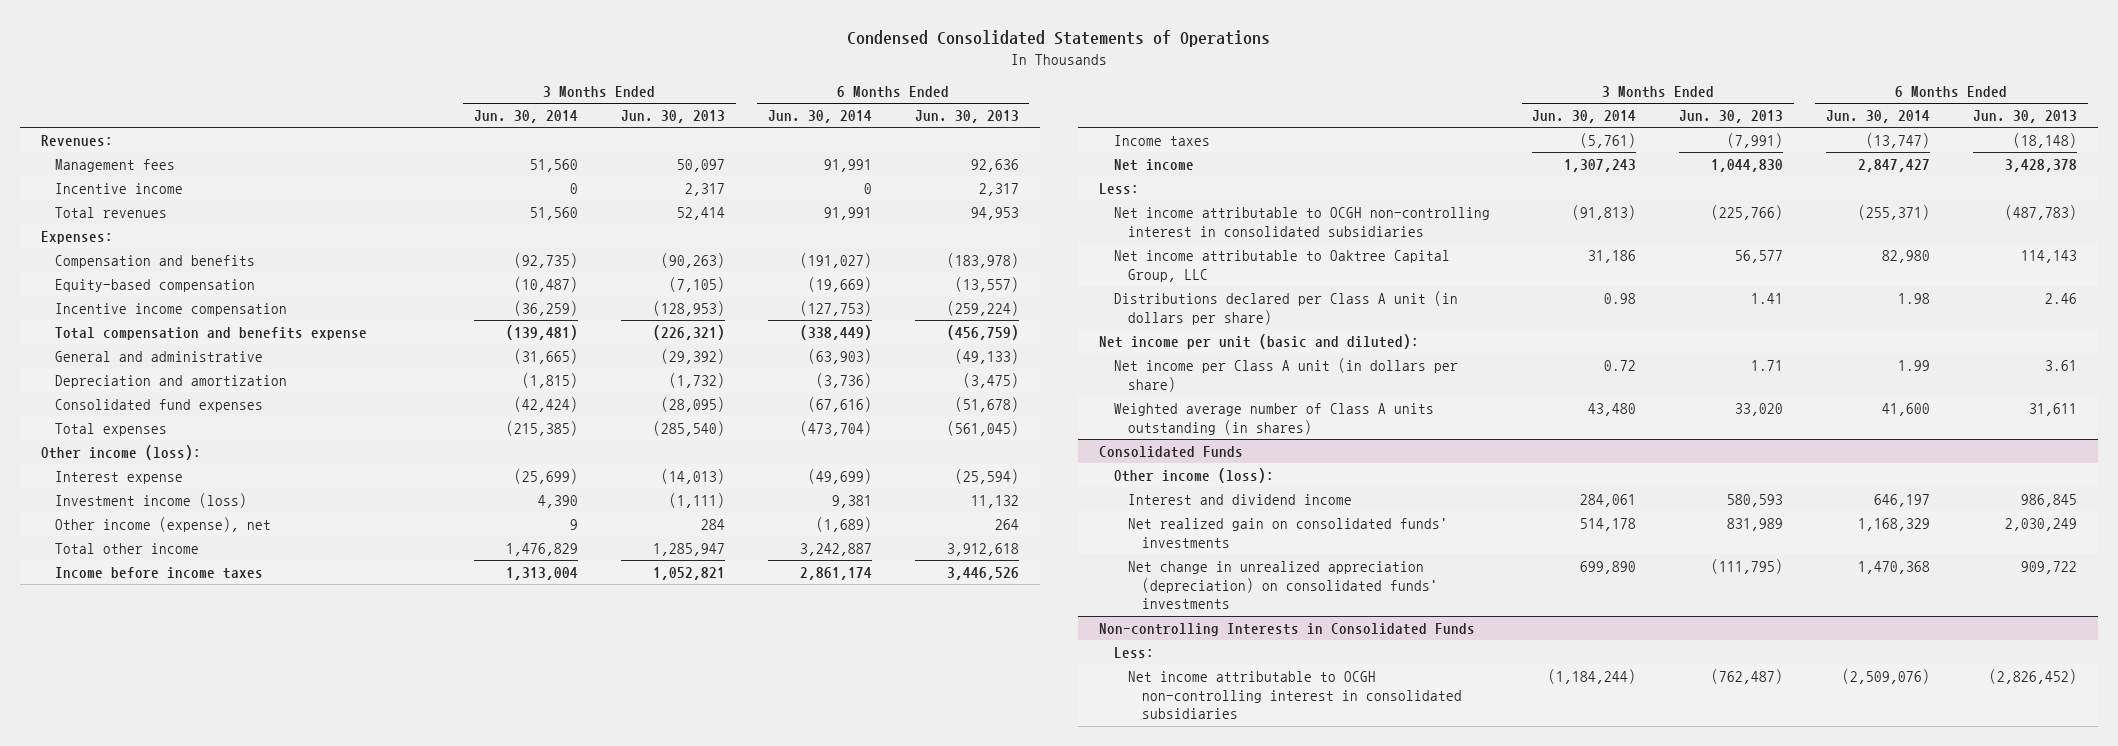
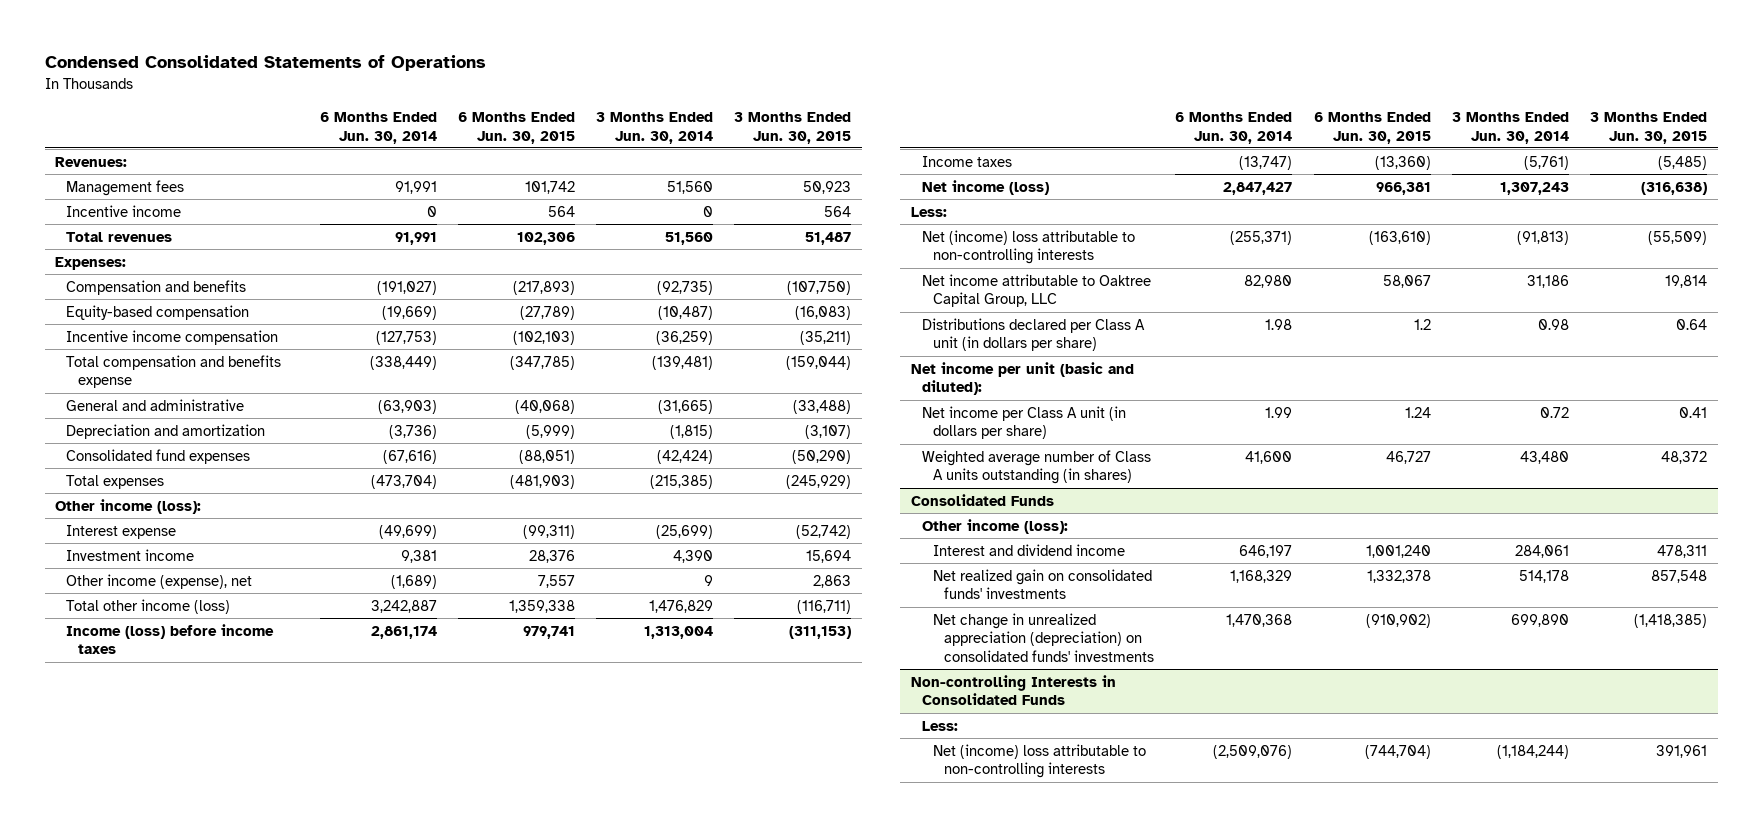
[620,109,725,123] Jun. 30, 2013 -> none
[914,109,1019,123] Jun. 30, 2013 -> none
none -> [458,111,576,144] 6 Months Ended Jun. 30, 2015
none -> [734,111,852,144] 3 Months Ended Jun. 30, 2015
[55,492,248,508] Investment income (loss) -> [66,548,195,561] Investment income
[55,542,200,554] Total other income -> [66,598,231,614] Total other income (loss)
[55,566,264,579] Income before income taxes -> [66,623,275,655] Income (loss) before income taxes
[1113,158,1194,171] Net income -> [921,179,1049,195] Net income (loss)
[1113,206,1490,237] Net income attributable to OCGH non-controlling interest in consolidated subsidiaries -> [921,229,1135,265] Net (income) loss attributable to non-controlling interests
[1127,670,1462,720] Net income attributable to OCGH non-controlling interest in consolidated subsidiaries -> [932,743,1146,779] Net (income) loss attributable to non-controlling interests

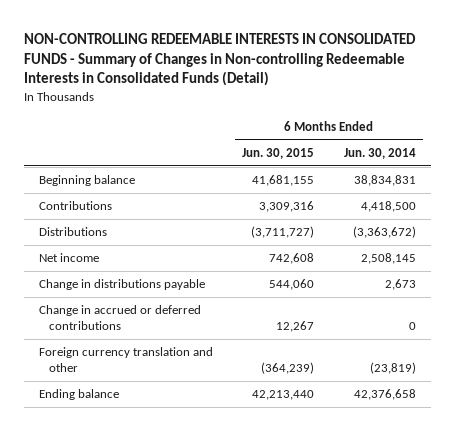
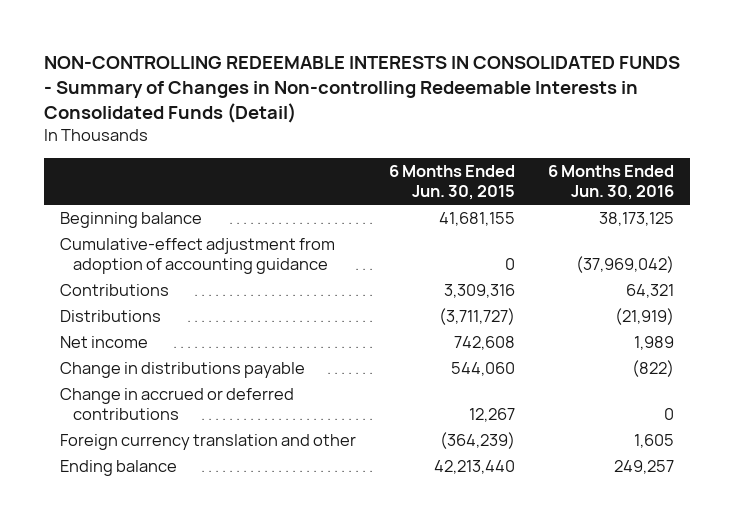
[343,147,416,159] Jun. 30, 2014 -> none
none -> [547,164,674,201] 6 Months Ended Jun. 30, 2016
none -> [60,237,336,275] Cumulative-effect adjustment from adoption of accounting guidance

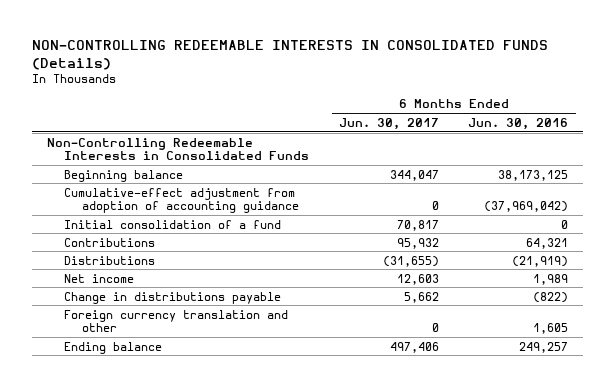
[43,55,680,124] NON-CONTROLLING REDEEMABLE INTERESTS IN CONSOLIDATED FUNDS - Summary of Changes in Non-controlling Redeemable Interests in Consolidated Funds (Detail) -> [32,40,549,70] NON-CONTROLLING REDEEMABLE INTERESTS IN CONSOLIDATED FUNDS (Details)
[388,164,515,201] 6 Months Ended Jun. 30, 2015 -> none
none -> [338,117,439,130] Jun. 30, 2017
none -> [47,137,310,160] Non-Controlling Redeemable Interests in Consolidated Funds
none -> [64,219,282,229] Initial consolidation of a fund
[60,387,295,421] Change in accrued or deferred contributions -> none

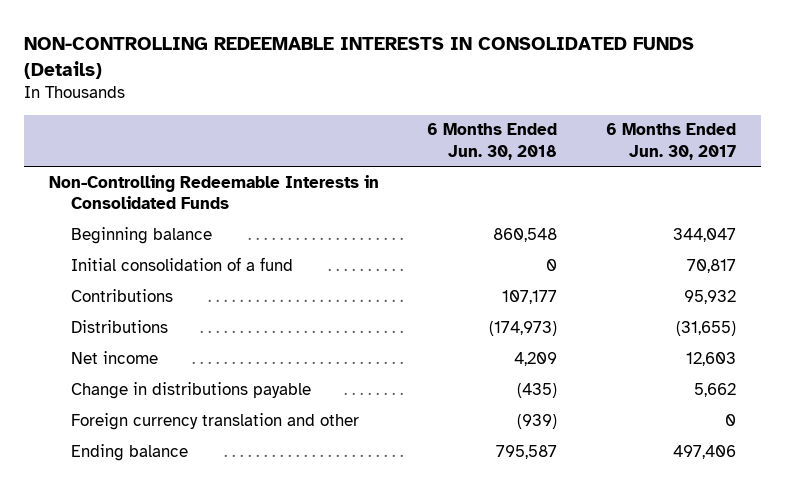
[468,117,569,130] Jun. 30, 2016 -> none
none -> [427,123,558,160] 6 Months Ended Jun. 30, 2018
[64,187,299,213] Cumulative-effect adjustment from adoption of accounting guidance -> none

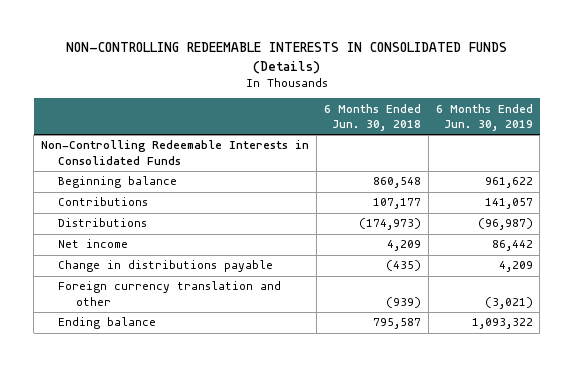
[606,123,737,160] 6 Months Ended Jun. 30, 2017 -> none
none -> [435,103,533,132] 6 Months Ended Jun. 30, 2019
[70,256,293,271] Initial consolidation of a fund -> none

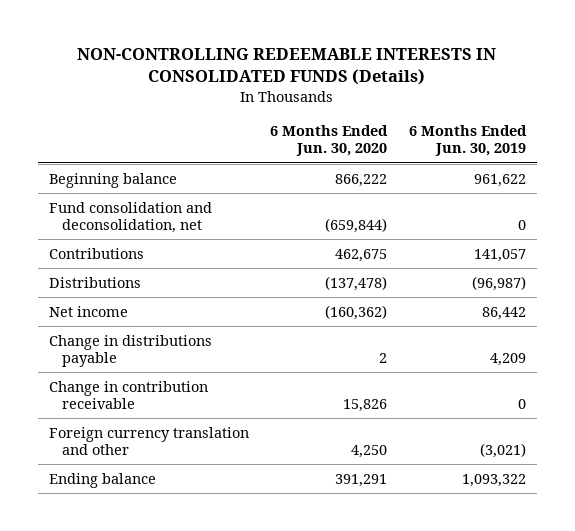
[323,103,421,132] 6 Months Ended Jun. 30, 2018 -> none
none -> [270,124,389,157] 6 Months Ended Jun. 30, 2020
[41,140,310,165] Non-Controlling Redeemable Interests in Consolidated Funds -> none
none -> [48,201,212,234] Fund consolidation and deconsolidation, net
none -> [48,380,208,410] Change in contribution receivable

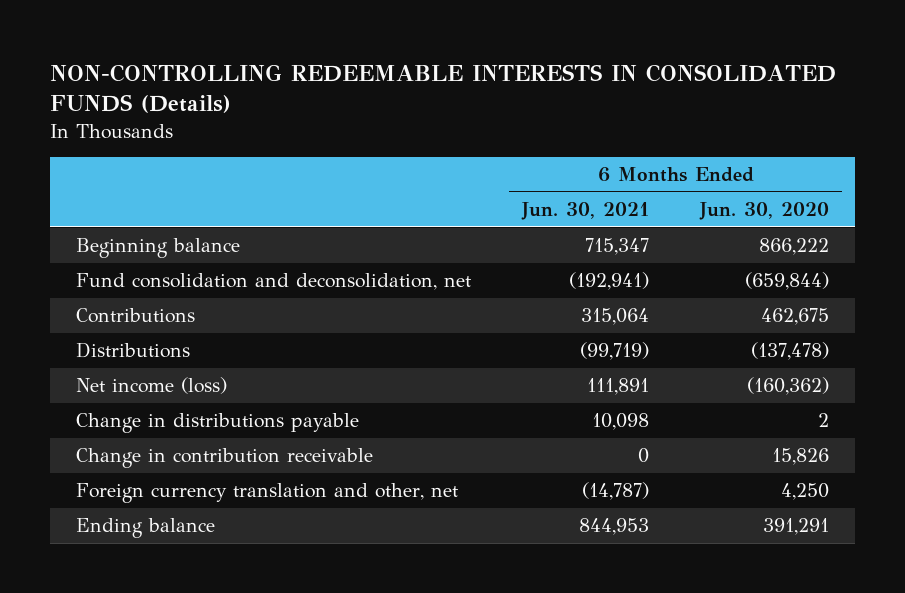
[409,124,528,157] 6 Months Ended Jun. 30, 2019 -> none
none -> [521,202,650,221] Jun. 30, 2021
[48,305,128,317] Net income -> [75,377,227,395] Net income (loss)
[48,426,249,456] Foreign currency translation and other -> [75,483,458,504] Foreign currency translation and other, net

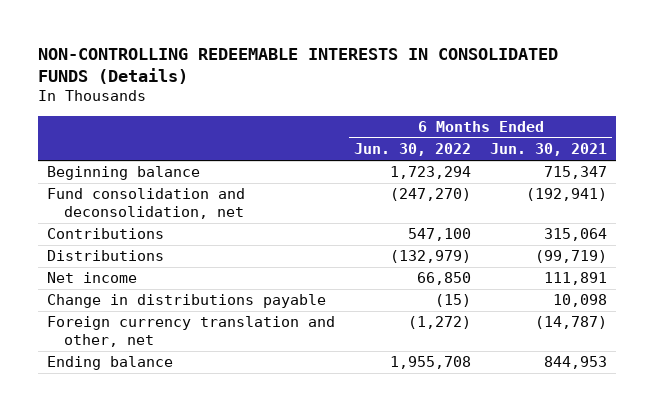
[699,202,830,221] Jun. 30, 2020 -> none
none -> [354,143,472,157] Jun. 30, 2022
[75,377,227,395] Net income (loss) -> [47,272,138,284] Net income
[75,448,373,469] Change in contribution receivable -> none

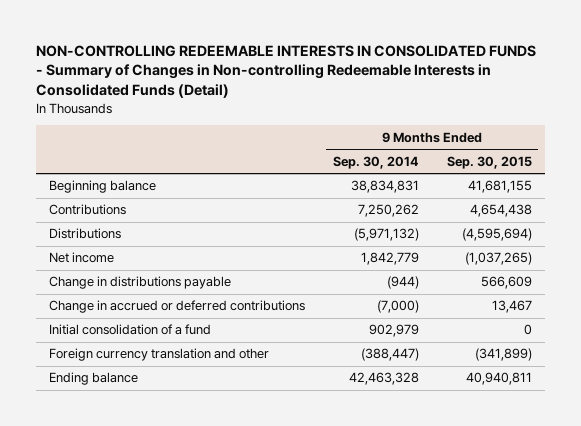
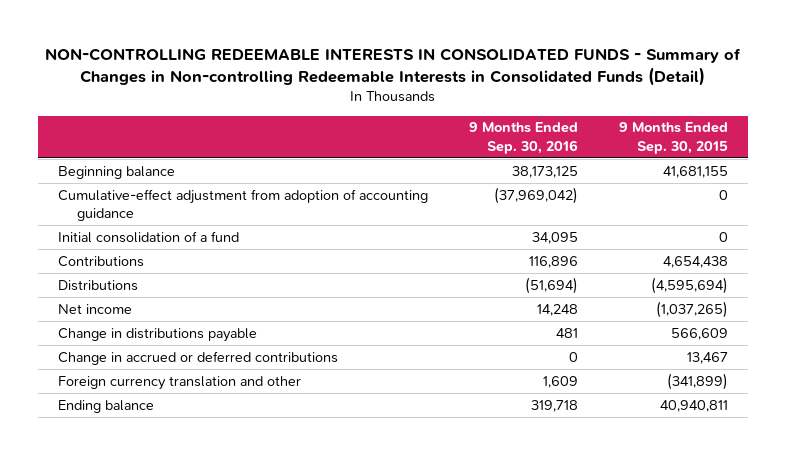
[332,155,419,169] Sep. 30, 2014 -> none
none -> [468,122,578,154] 9 Months Ended Sep. 30, 2016
none -> [58,188,429,221] Cumulative-effect adjustment from adoption of accounting guidance
[49,324,212,336] Initial consolidation of a fund -> [58,230,240,243] Initial consolidation of a fund

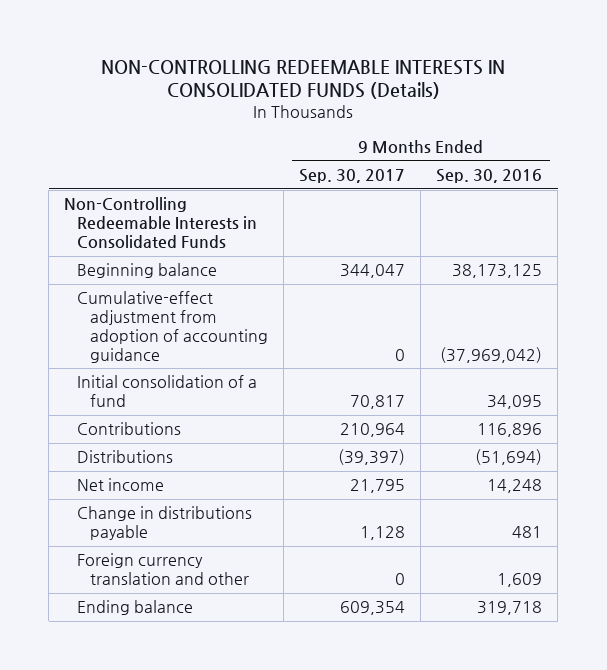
[44,47,741,87] NON-CONTROLLING REDEEMABLE INTERESTS IN CONSOLIDATED FUNDS - Summary of Changes in Non-controlling Redeemable Interests in Consolidated Funds (Detail) -> [101,59,506,100] NON-CONTROLLING REDEEMABLE INTERESTS IN CONSOLIDATED FUNDS (Details)
[618,122,728,154] 9 Months Ended Sep. 30, 2015 -> none
none -> [299,169,406,184] Sep. 30, 2017
none -> [64,197,258,248] Non-Controlling Redeemable Interests in Consolidated Funds
[58,350,339,365] Change in accrued or deferred contributions -> none

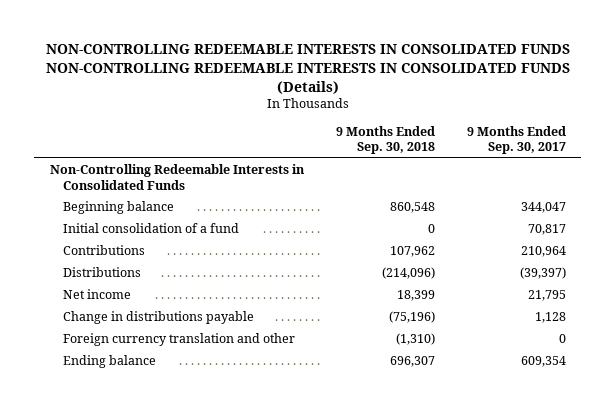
[101,59,506,100] NON-CONTROLLING REDEEMABLE INTERESTS IN CONSOLIDATED FUNDS (Details) -> [45,43,570,94] NON-CONTROLLING REDEEMABLE INTERESTS IN CONSOLIDATED FUNDS NON-CONTROLLING REDEEMABLE INTERESTS IN CONSOLIDATED FUNDS (Details)
[436,169,543,184] Sep. 30, 2016 -> none
none -> [335,125,435,155] 9 Months Ended Sep. 30, 2018
[77,291,269,363] Cumulative-effect adjustment from adoption of accounting guidance -> none

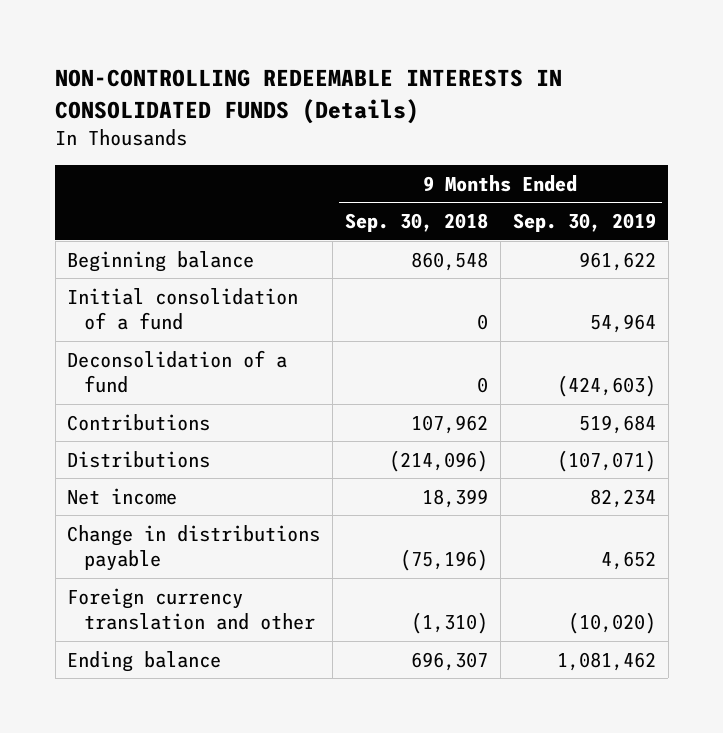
[45,43,570,94] NON-CONTROLLING REDEEMABLE INTERESTS IN CONSOLIDATED FUNDS NON-CONTROLLING REDEEMABLE INTERESTS IN CONSOLIDATED FUNDS (Details) -> [55,69,563,124] NON-CONTROLLING REDEEMABLE INTERESTS IN CONSOLIDATED FUNDS (Details)
[466,125,566,155] 9 Months Ended Sep. 30, 2017 -> none
none -> [512,213,656,233] Sep. 30, 2019
[50,164,306,190] Non-Controlling Redeemable Interests in Consolidated Funds -> none
none -> [67,349,288,394] Deconsolidation of a fund

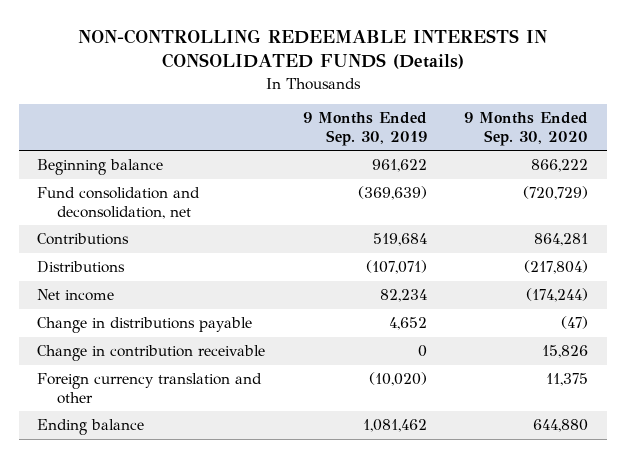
[345,213,489,233] Sep. 30, 2018 -> none
none -> [463,112,588,147] 9 Months Ended Sep. 30, 2020
[67,287,299,331] Initial consolidation of a fund -> none
[67,349,288,394] Deconsolidation of a fund -> none
none -> [37,187,201,219] Fund consolidation and deconsolidation, net
none -> [37,345,266,362] Change in contribution receivable

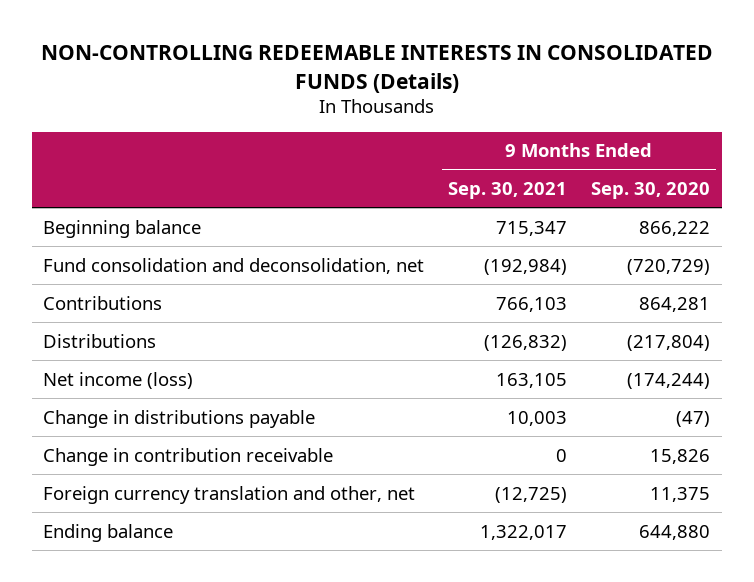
[302,112,427,147] 9 Months Ended Sep. 30, 2019 -> none
none -> [448,182,568,200] Sep. 30, 2021
[37,289,115,302] Net income -> [43,371,194,389] Net income (loss)
[37,373,263,404] Foreign currency translation and other -> [43,485,416,504] Foreign currency translation and other, net

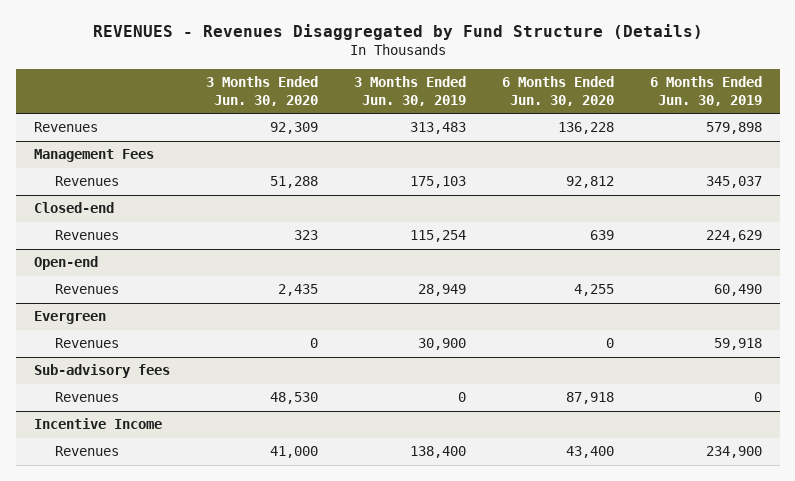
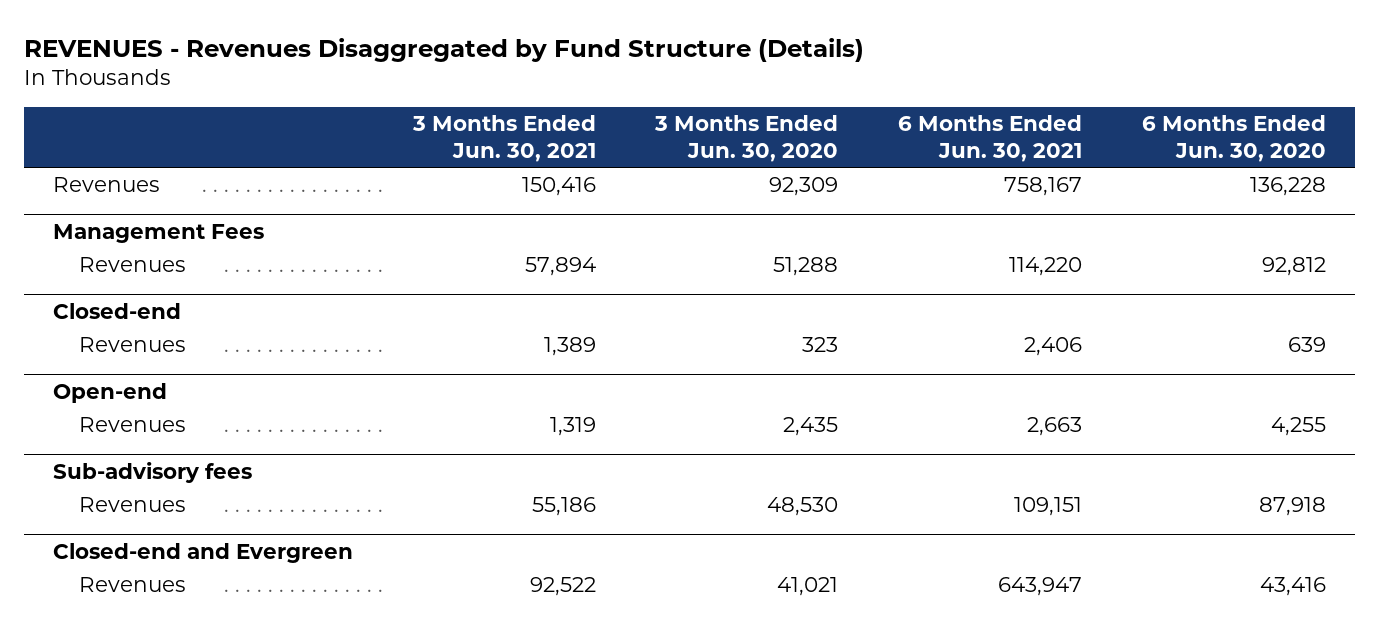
[353,76,466,106] 3 Months Ended Jun. 30, 2019 -> none
[649,76,762,106] 6 Months Ended Jun. 30, 2019 -> none
none -> [411,114,596,163] 3 Months Ended Jun. 30, 2021
none -> [897,114,1082,163] 6 Months Ended Jun. 30, 2021
[33,311,106,325] Evergreen -> none
[54,338,119,349] Revenues -> none
[33,418,162,430] Incentive Income -> none
none -> [53,542,354,563] Closed-end and Evergreen
[269,446,318,459] 41,000 -> [777,576,839,596] 41,021
[565,446,614,459] 43,400 -> [1259,576,1326,596] 43,416

